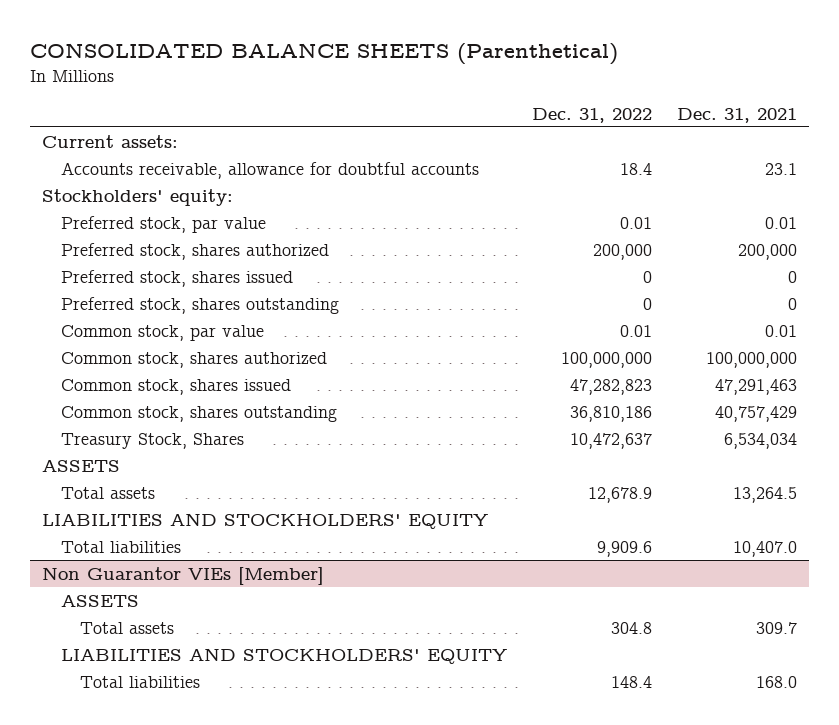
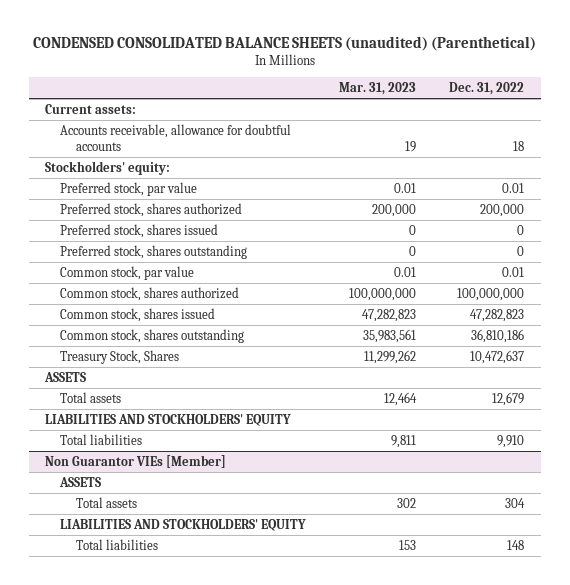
[29,42,618,65] CONSOLIDATED BALANCE SHEETS (Parenthetical) -> [32,36,536,52] CONDENSED CONSOLIDATED BALANCE SHEETS (unaudited) (Parenthetical)
[676,107,797,123] Dec. 31, 2021 -> none
none -> [339,82,417,96] Mar. 31, 2023
[619,162,652,175] 18.4 -> [513,140,525,151] 18
[587,486,652,503] 12,678.9 -> [492,391,525,406] 12,679
[596,540,652,557] 9,909.6 -> [497,434,525,448] 9,910
[610,621,652,634] 304.8 -> [505,497,526,508] 304
[610,675,652,688] 148.4 -> [507,539,525,550] 148

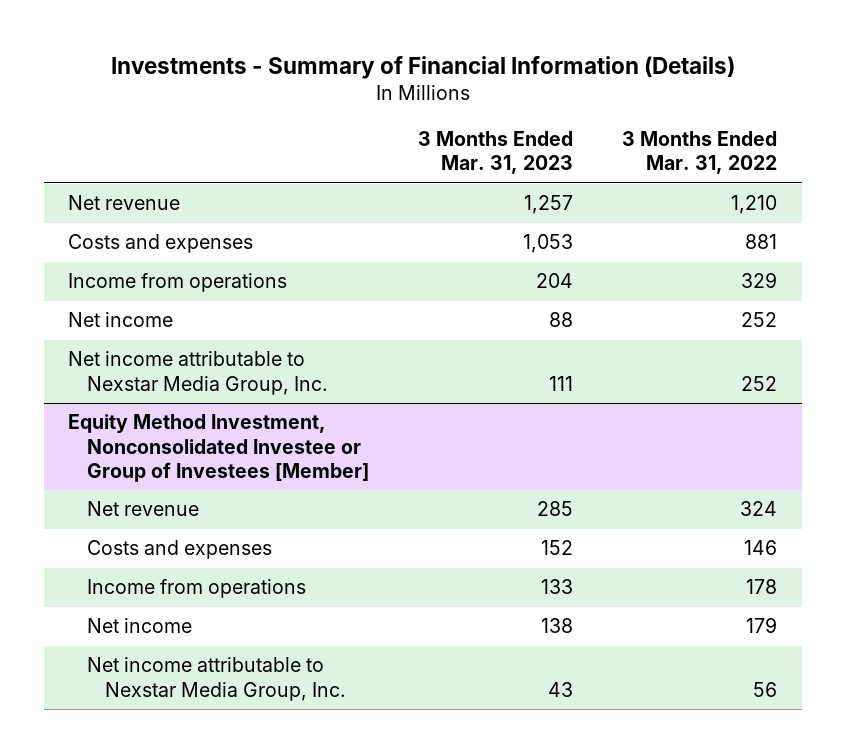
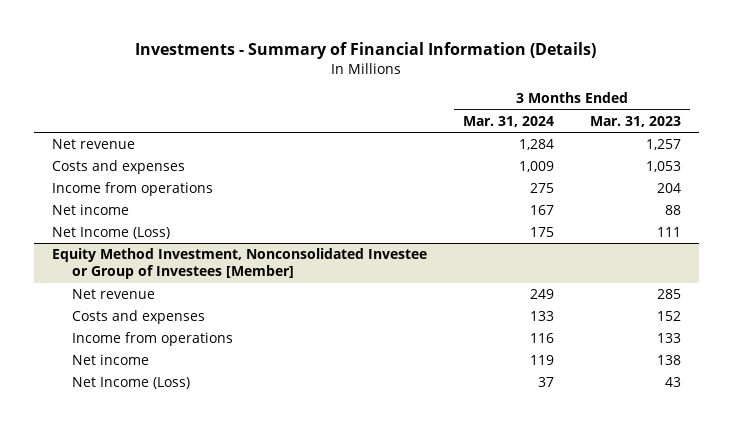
[621,131,777,175] 3 Months Ended Mar. 31, 2022 -> none
none -> [462,115,554,127] Mar. 31, 2024
[68,351,328,395] Net income attributable to Nexstar Media Group, Inc. -> [51,227,170,240] Net Income (Loss)
[86,657,347,701] Net income attributable to Nexstar Media Group, Inc. -> [71,377,190,390] Net Income (Loss)

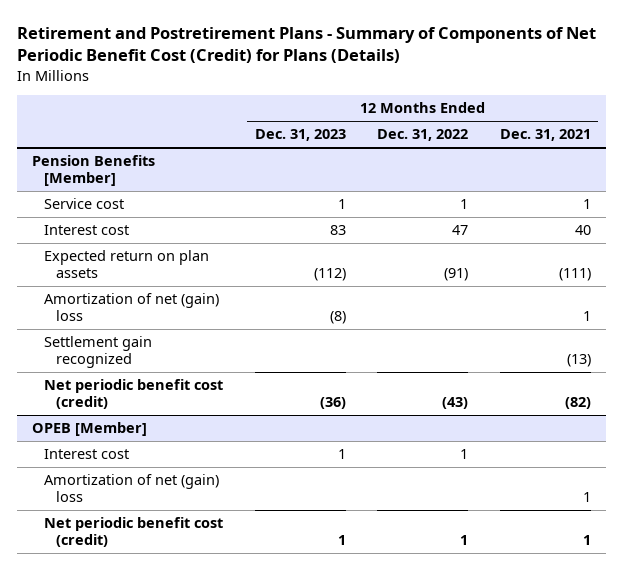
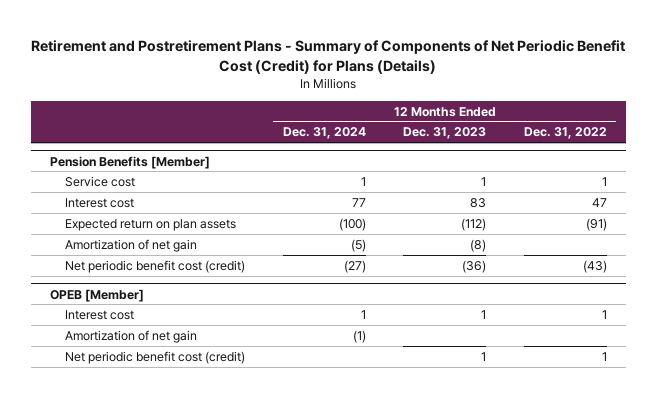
[499,129,591,142] Dec. 31, 2021 -> none
none -> [282,127,366,140] Dec. 31, 2024
[44,336,153,368] Settlement gain recognized -> none
[44,293,220,321] Amortization of net (gain) loss -> [65,238,198,252] Amortization of net gain
[44,474,220,502] Amortization of net (gain) loss -> [65,329,198,343] Amortization of net gain

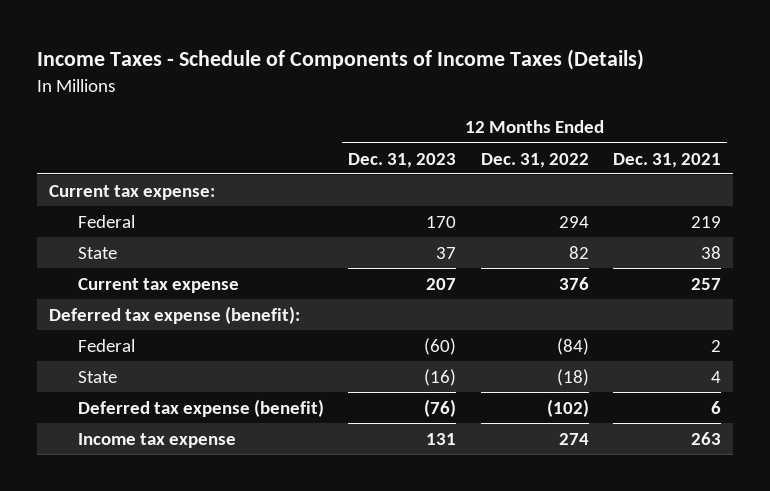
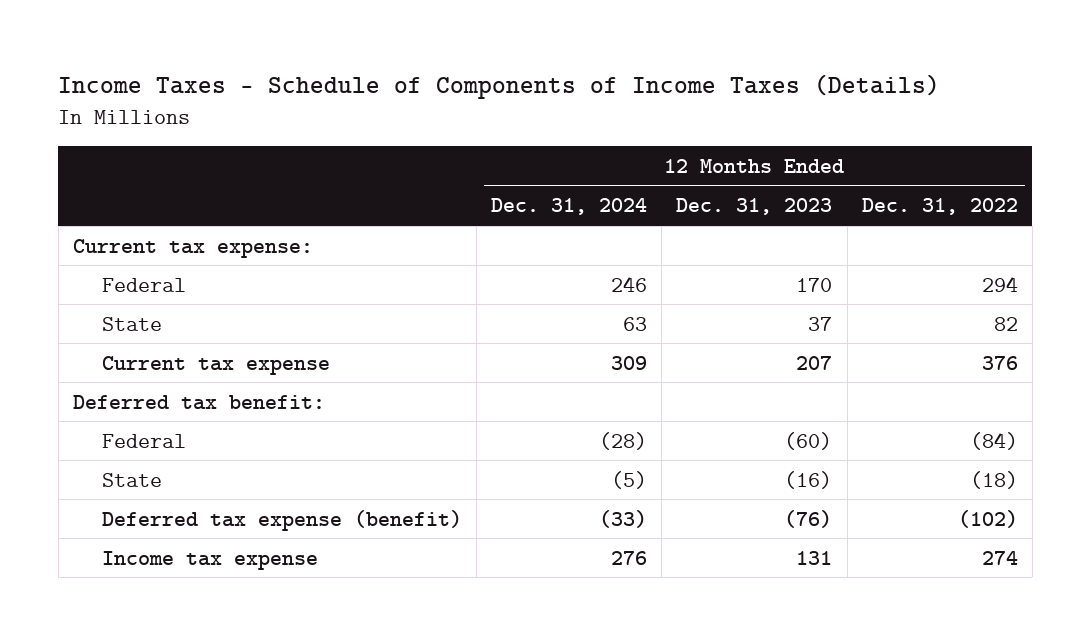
[613,152,722,168] Dec. 31, 2021 -> none
none -> [491,198,648,216] Dec. 31, 2024
[48,305,300,324] Deferred tax expense (benefit): -> [72,394,325,410] Deferred tax benefit:

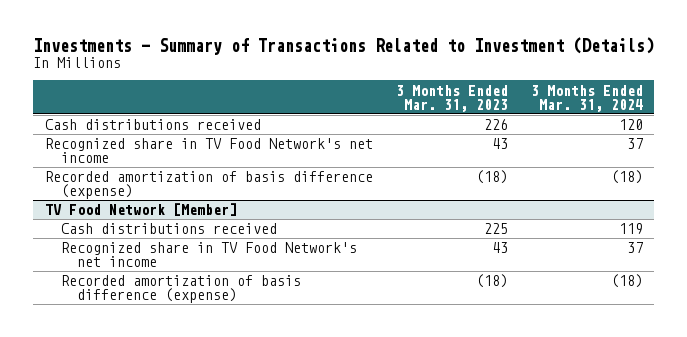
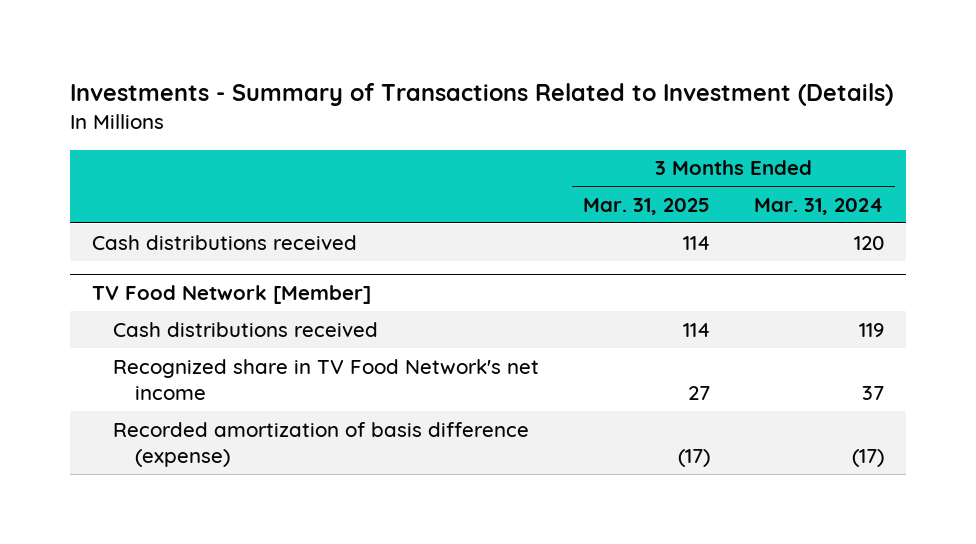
[395,84,508,112] 3 Months Ended Mar. 31, 2023 -> none
none -> [583,198,711,216] Mar. 31, 2025
[44,138,373,164] Recognized share in TV Food Network's net income -> none
[44,171,373,200] Recorded amortization of basis difference (expense) -> none
[610,274,643,289] (18) -> [852,448,885,467] (17)

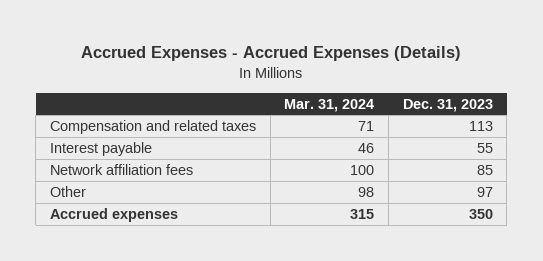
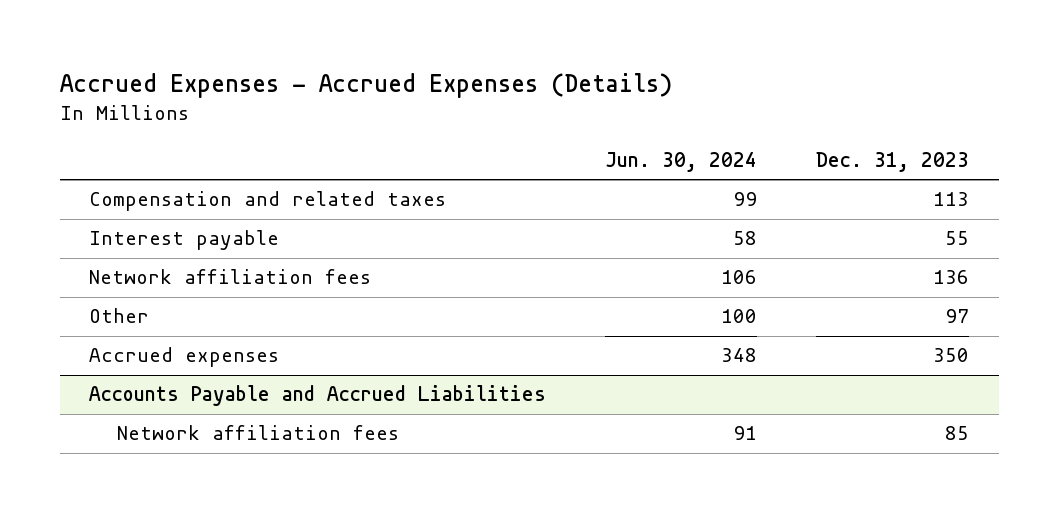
[284,98,375,112] Mar. 31, 2024 -> none
none -> [605,151,758,172] Jun. 30, 2024
[476,164,493,175] 85 -> [933,270,970,285] 136
none -> [89,385,547,407] Accounts Payable and Accrued Liabilities
none -> [117,425,400,441] Network affiliation fees

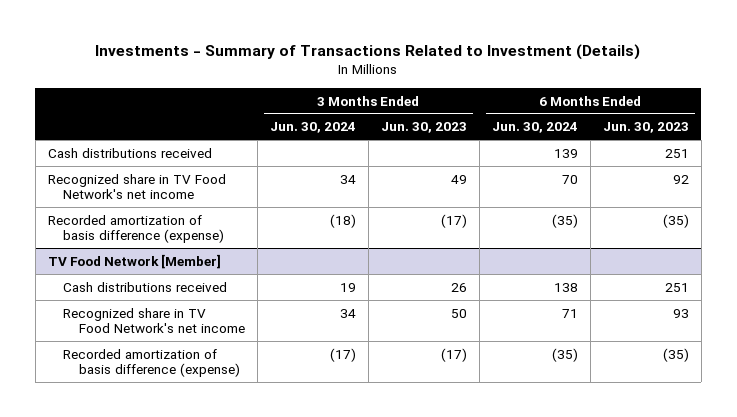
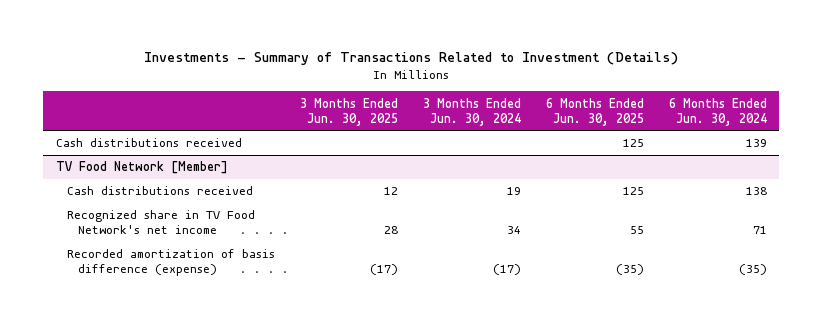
[380,122,467,134] Jun. 30, 2023 -> none
[602,122,689,134] Jun. 30, 2023 -> none
none -> [300,97,399,126] 3 Months Ended Jun. 30, 2025
none -> [545,97,644,126] 6 Months Ended Jun. 30, 2025
[47,173,226,200] Recognized share in TV Food Network's net income -> none
[47,214,225,244] Recorded amortization of basis difference (expense) -> none

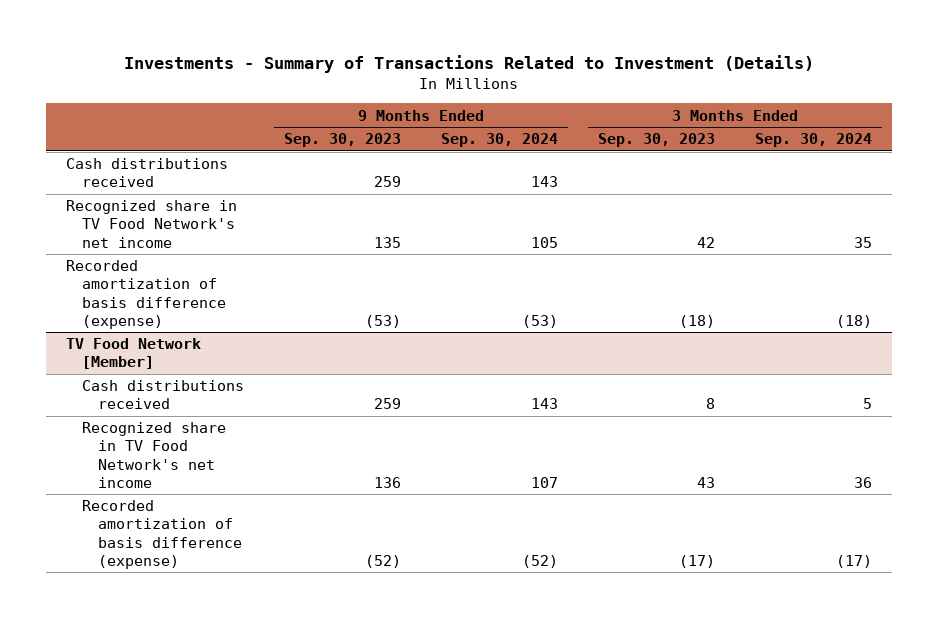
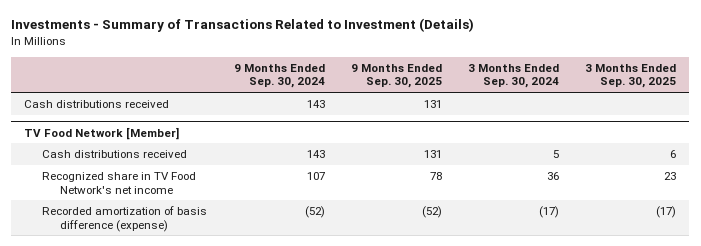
[284,133,402,148] Sep. 30, 2023 -> none
[598,133,716,148] Sep. 30, 2023 -> none
none -> [350,63,442,89] 9 Months Ended Sep. 30, 2025
none -> [585,63,677,89] 3 Months Ended Sep. 30, 2025
[65,200,237,248] Recognized share in TV Food Network's net income -> none
[65,260,227,329] Recorded amortization of basis difference (expense) -> none

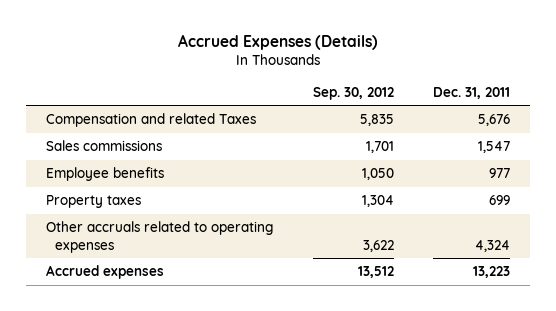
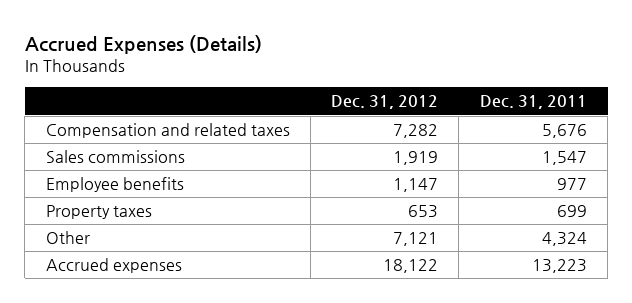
[312,86,394,100] Sep. 30, 2012 -> none
none -> [331,95,439,110] Dec. 31, 2012
[45,113,256,128] Compensation and related Taxes -> [45,123,290,139] Compensation and related taxes
[45,221,273,253] Other accruals related to operating expenses -> [45,231,90,245] Other

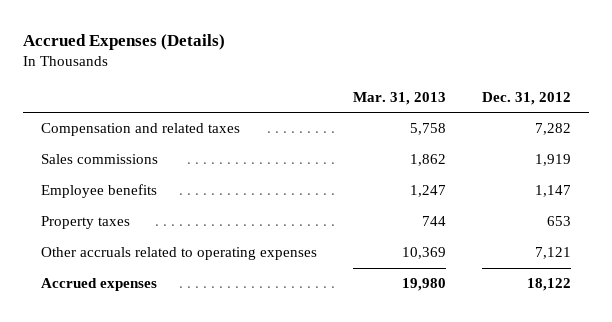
[479,95,587,110] Dec. 31, 2011 -> none
none -> [352,91,446,105] Mar. 31, 2013
[45,231,90,245] Other -> [40,247,317,261] Other accruals related to operating expenses

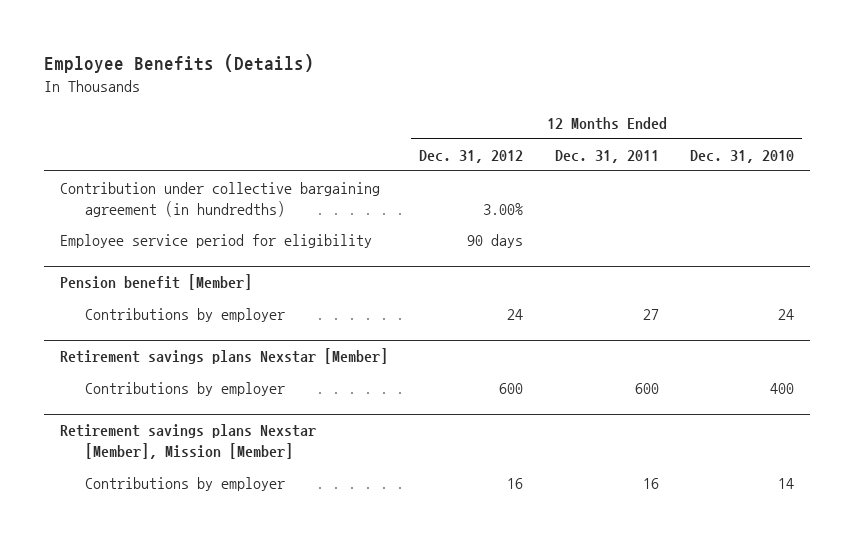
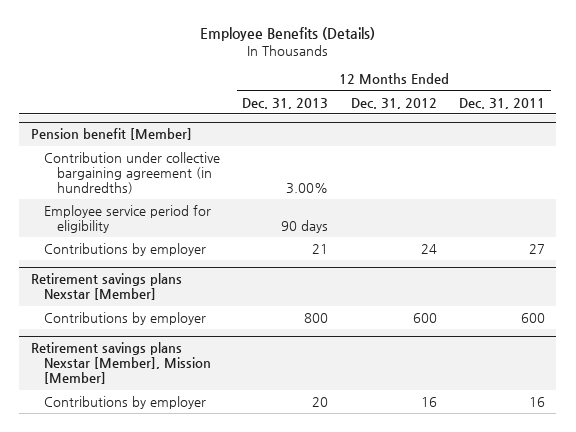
[690,149,795,163] Dec. 31, 2010 -> none
none -> [242,97,329,109] Dec. 31, 2013
[59,182,380,217] Contribution under collective bargaining agreement (in hundredths) -> none
[59,234,372,249] Employee service period for eligibility -> none
none -> [43,152,220,194] Contribution under collective bargaining agreement (in hundredths)
none -> [43,205,211,233] Employee service period for eligibility

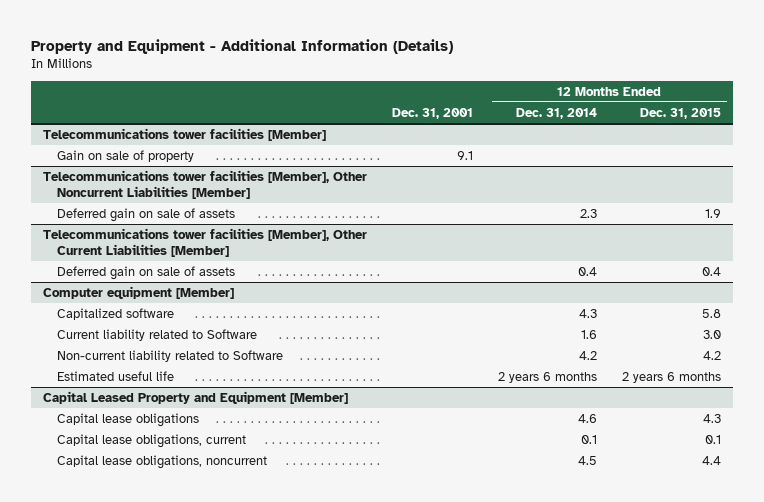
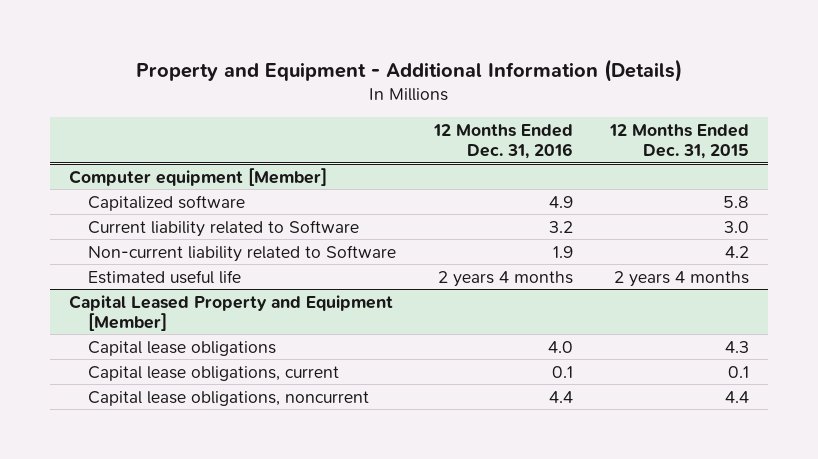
[392,107,474,119] Dec. 31, 2001 -> none
[515,107,597,119] Dec. 31, 2014 -> none
none -> [432,123,573,159] 12 Months Ended Dec. 31, 2016
[43,127,327,141] Telecommunications tower facilities [Member] -> none
[56,149,194,162] Gain on sale of property -> none
[43,169,368,200] Telecommunications tower facilities [Member], Other Noncurrent Liabilities [Member] -> none
[56,207,235,222] Deferred gain on sale of assets -> none
[43,227,368,258] Telecommunications tower facilities [Member], Other Current Liabilities [Member] -> none
[56,265,235,280] Deferred gain on sale of assets -> none
[621,371,721,383] 2 years 6 months -> [614,270,750,287] 2 years 4 months

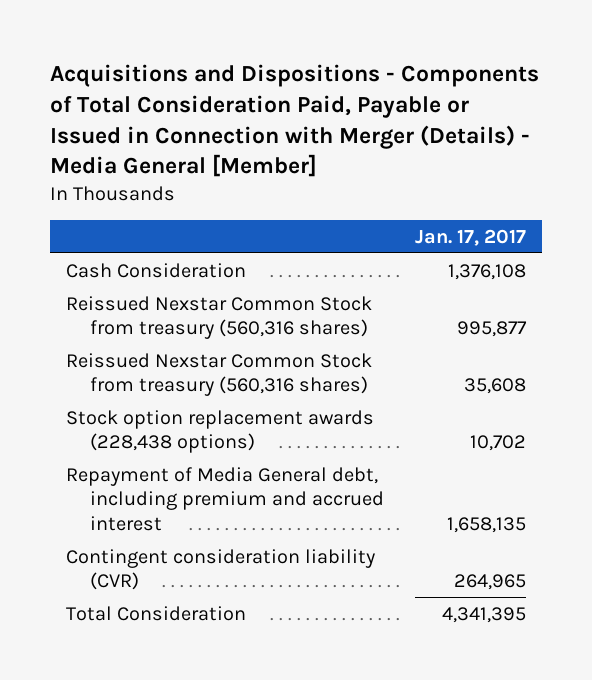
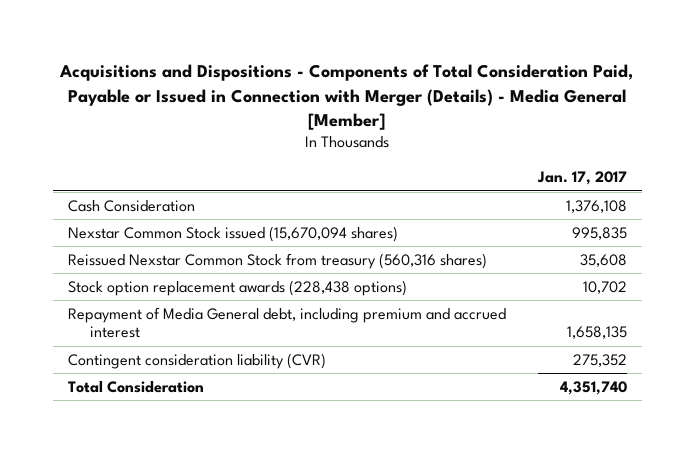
[65,295,372,340] Reissued Nexstar Common Stock from treasury (560,316 shares) -> [68,225,399,242] Nexstar Common Stock issued (15,670,094 shares)
[457,321,528,338] 995,877 -> [571,226,627,240] 995,835
[454,574,527,591] 264,965 -> [572,353,627,367] 275,352
[442,606,527,623] 4,341,395 -> [559,380,627,395] 4,351,740

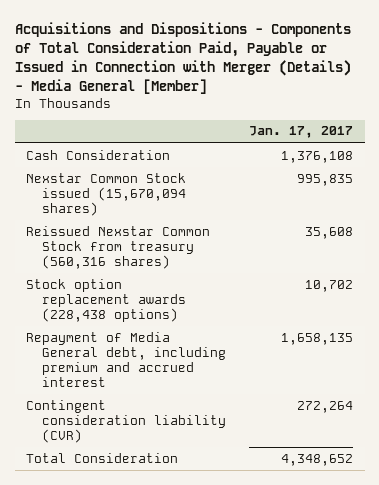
[572,353,627,367] 275,352 -> [297,400,354,413] 272,264
[559,380,627,395] 4,351,740 -> [281,453,354,466] 4,348,652

